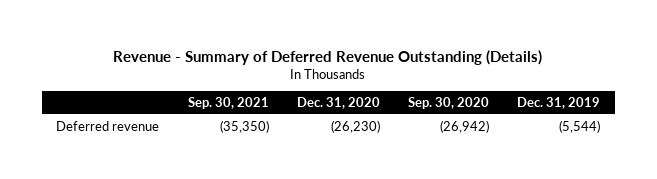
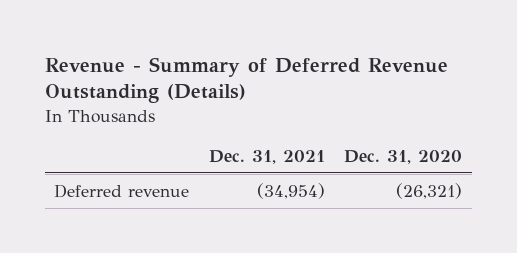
[187,97,269,110] Sep. 30, 2021 -> none
[408,97,490,110] Sep. 30, 2020 -> none
[517,97,601,110] Dec. 31, 2019 -> none
none -> [208,149,325,164] Dec. 31, 2021
[330,119,380,133] (26,230) -> [396,182,463,199] (26,321)

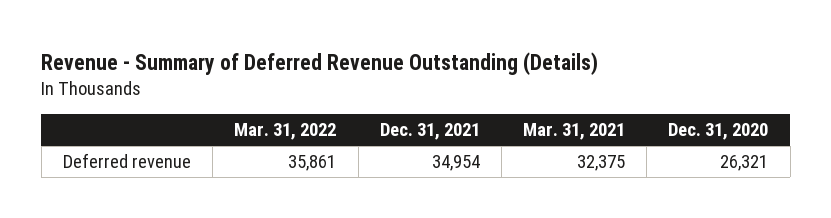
none -> [234,123,337,141] Mar. 31, 2022
none -> [523,123,626,141] Mar. 31, 2021
[256,182,325,199] (34,954) -> [431,155,480,172] 34,954
[396,182,463,199] (26,321) -> [720,155,769,172] 26,321

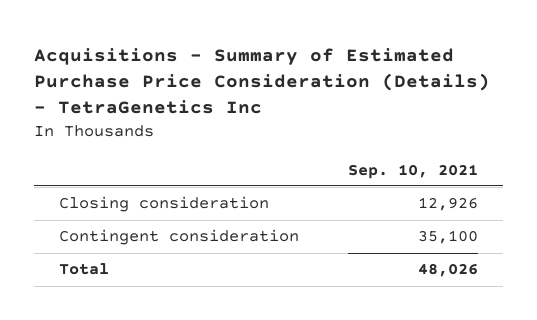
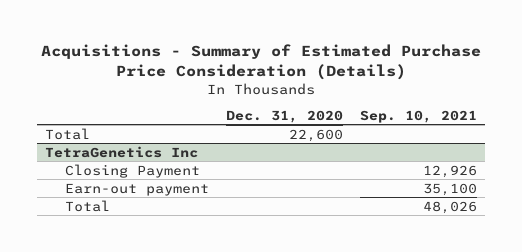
[34,47,491,115] Acquisitions - Summary of Estimated Purchase Price Consideration (Details) - TetraGenetics Inc -> [40,44,481,81] Acquisitions - Summary of Estimated Purchase Price Consideration (Details)
none -> [225,109,343,123] Dec. 31, 2020
none -> [45,127,91,140] Total
none -> [45,145,199,158] TetraGenetics Inc
[59,196,270,213] Closing consideration -> [64,163,200,178] Closing Payment
[59,229,300,246] Contingent consideration -> [64,182,209,196] Earn-out payment

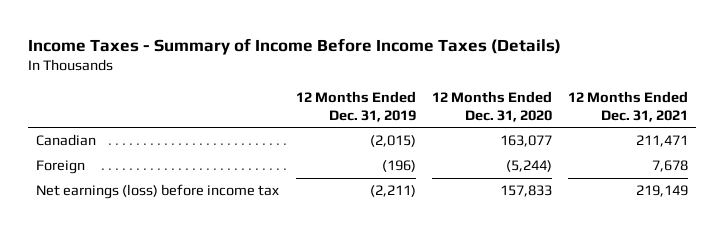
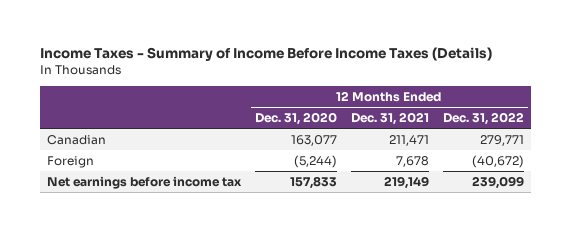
[295,91,416,122] 12 Months Ended Dec. 31, 2019 -> none
none -> [443,112,525,126] Dec. 31, 2022
[36,184,280,200] Net earnings (loss) before income tax -> [46,176,242,190] Net earnings before income tax

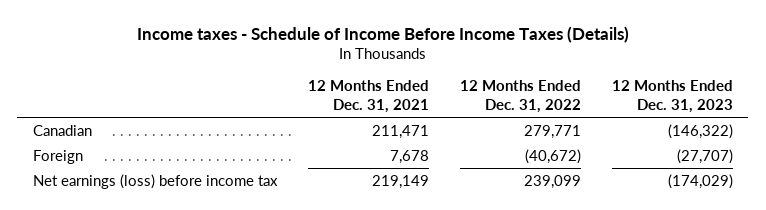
[39,46,492,61] Income Taxes - Summary of Income Before Income Taxes (Details) -> [136,25,629,43] Income taxes - Schedule of Income Before Income Taxes (Details)
[254,112,337,126] Dec. 31, 2020 -> none
none -> [611,80,733,113] 12 Months Ended Dec. 31, 2023
[46,176,242,190] Net earnings before income tax -> [32,173,278,189] Net earnings (loss) before income tax

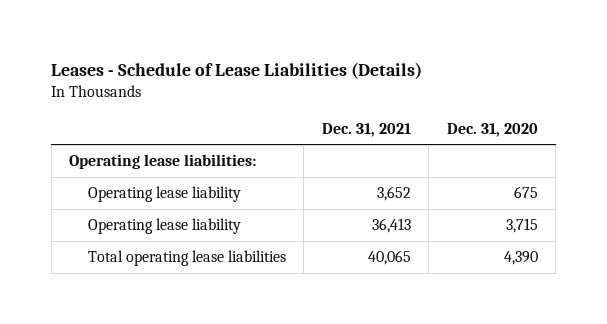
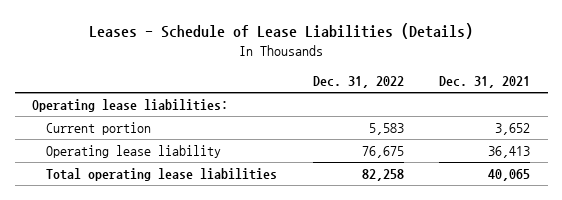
[446,122,538,137] Dec. 31, 2020 -> none
none -> [312,76,404,89] Dec. 31, 2022
[88,186,242,203] Operating lease liability -> [46,122,152,136] Current portion

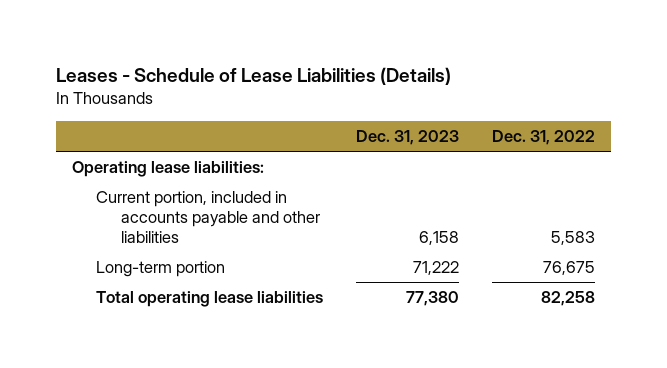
[439,76,531,89] Dec. 31, 2021 -> none
none -> [356,130,460,146] Dec. 31, 2023
[46,122,152,136] Current portion -> [96,191,320,244] Current portion, included in accounts payable and other liabilities
[46,145,222,159] Operating lease liability -> [96,261,226,278] Long-term portion

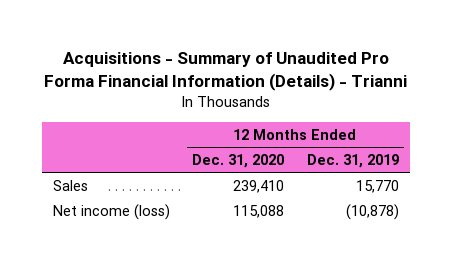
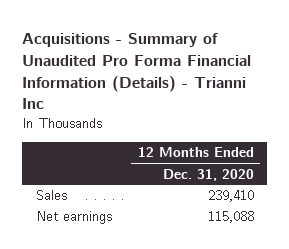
[43,52,407,92] Acquisitions - Summary of Unaudited Pro Forma Financial Information (Details) - Trianni -> [22,33,252,110] Acquisitions - Summary of Unaudited Pro Forma Financial Information (Details) - Trianni Inc
[306,153,399,168] Dec. 31, 2019 -> none
[52,203,170,220] Net income (loss) -> [35,211,112,225] Net earnings

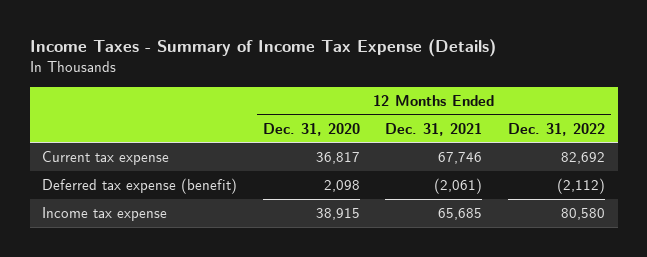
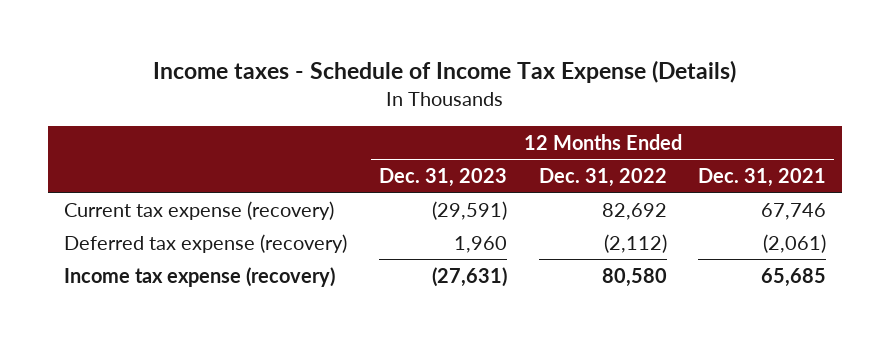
[29,39,496,58] Income Taxes - Summary of Income Tax Expense (Details) -> [153,59,737,83] Income taxes - Schedule of Income Tax Expense (Details)
[262,122,360,136] Dec. 31, 2020 -> none
none -> [378,167,507,187] Dec. 31, 2023
[42,150,170,165] Current tax expense -> [63,200,334,220] Current tax expense (recovery)
[42,177,238,194] Deferred tax expense (benefit) -> [63,233,347,253] Deferred tax expense (recovery)
[42,206,168,221] Income tax expense -> [63,266,335,287] Income tax expense (recovery)

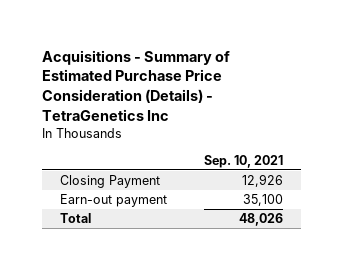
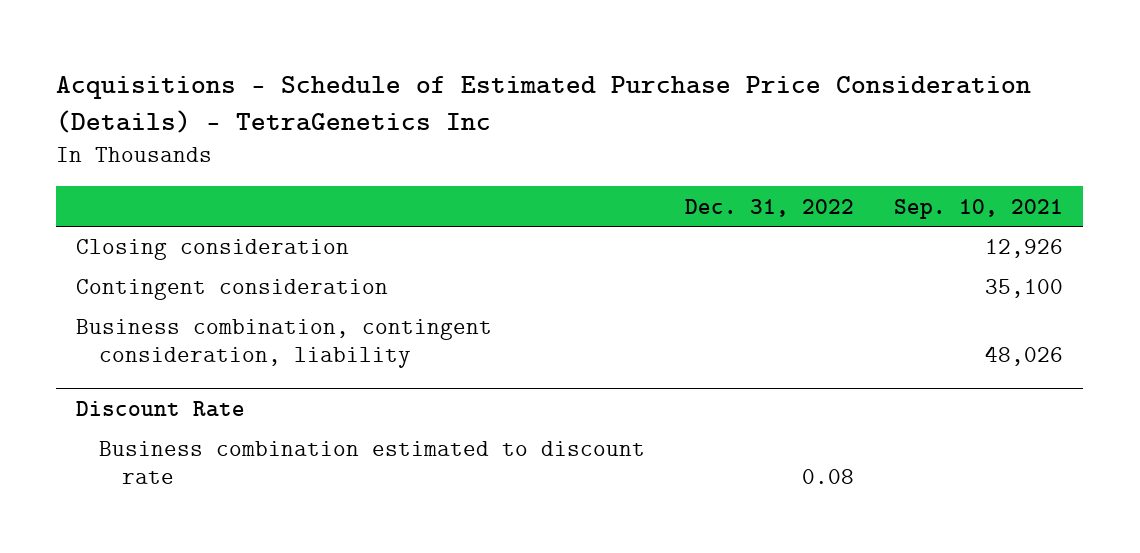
[42,49,231,121] Acquisitions - Summary of Estimated Purchase Price Consideration (Details) - TetraGenetics Inc -> [56,76,1032,134] Acquisitions - Schedule of Estimated Purchase Price Consideration (Details) - TetraGenetics Inc
none -> [685,198,855,217] Dec. 31, 2022
[60,175,161,189] Closing Payment -> [76,239,350,261] Closing consideration
[60,194,168,208] Earn-out payment -> [76,279,389,301] Contingent consideration
[60,213,92,224] Total -> [76,319,493,369] Business combination, contingent consideration, liability
none -> [76,401,246,418] Discount Rate
none -> [99,441,646,485] Business combination estimated to discount rate

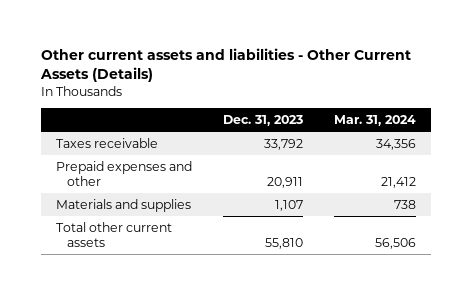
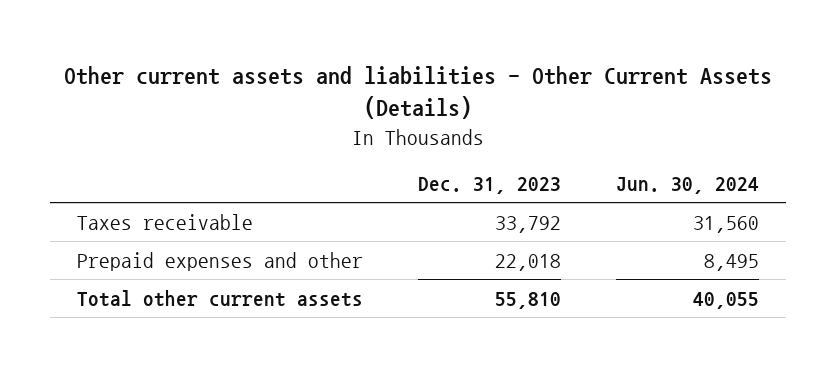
[333,114,416,126] Mar. 31, 2024 -> none
none -> [615,177,759,195] Jun. 30, 2024
[56,198,192,212] Materials and supplies -> none
[266,177,303,189] 20,911 -> [494,253,561,271] 22,018

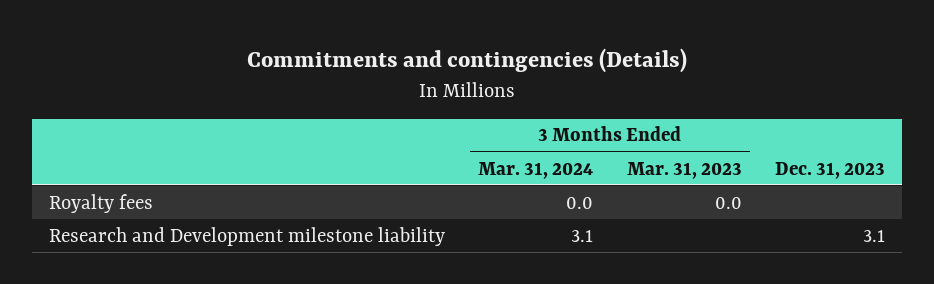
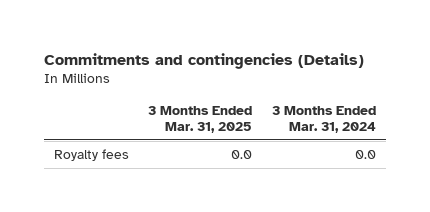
[626,161,742,179] Mar. 31, 2023 -> none
[775,161,886,179] Dec. 31, 2023 -> none
none -> [148,105,253,133] 3 Months Ended Mar. 31, 2025
[49,226,446,246] Research and Development milestone liability -> none

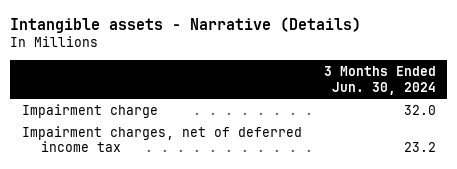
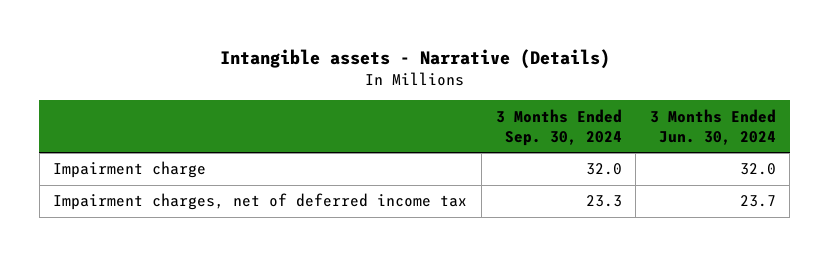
none -> [495,108,622,146] 3 Months Ended Sep. 30, 2024
[403,142,436,153] 23.2 -> [739,195,776,208] 23.7

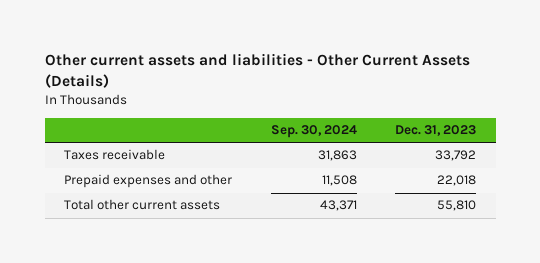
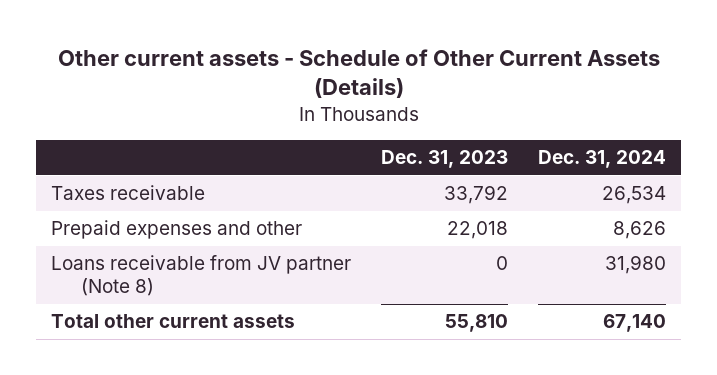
[44,53,470,89] Other current assets and liabilities - Other Current Assets (Details) -> [57,48,660,99] Other current assets - Schedule of Other Current Assets (Details)
[270,125,357,139] Sep. 30, 2024 -> none
none -> [538,150,667,169] Dec. 31, 2024
none -> [51,255,352,297] Loans receivable from JV partner (Note 8)

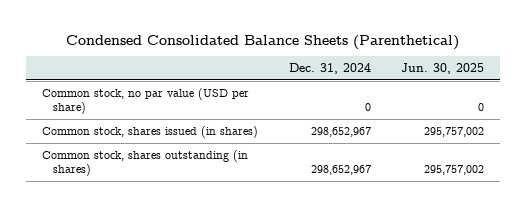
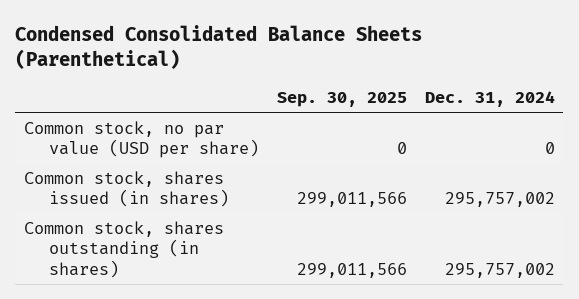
[401,63,485,75] Jun. 30, 2025 -> none
none -> [276,91,407,107] Sep. 30, 2025
[310,126,371,137] 298,652,967 -> [444,192,555,208] 295,757,002
[310,165,371,176] 298,652,967 -> [444,262,555,278] 295,757,002

